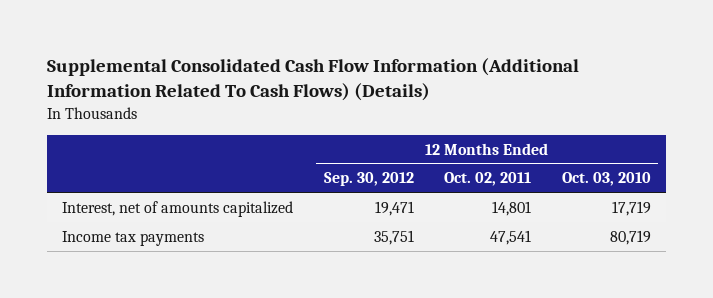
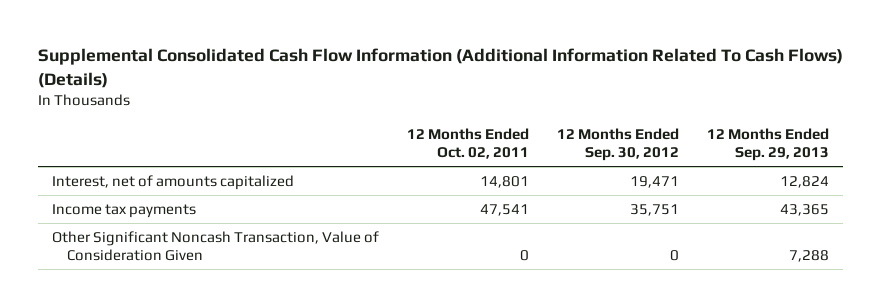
[561,172,651,187] Oct. 03, 2010 -> none
none -> [707,128,830,162] 12 Months Ended Sep. 29, 2013
none -> [51,231,379,261] Other Significant Noncash Transaction, Value of Consideration Given

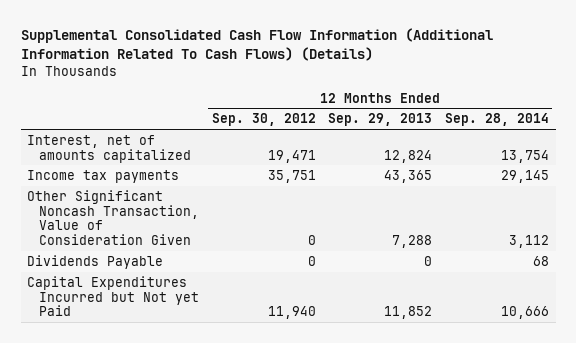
[406,128,529,160] 12 Months Ended Oct. 02, 2011 -> none
none -> [445,113,550,127] Sep. 28, 2014
none -> [26,254,163,269] Dividends Payable
none -> [26,275,199,317] Capital Expenditures Incurred but Not yet Paid

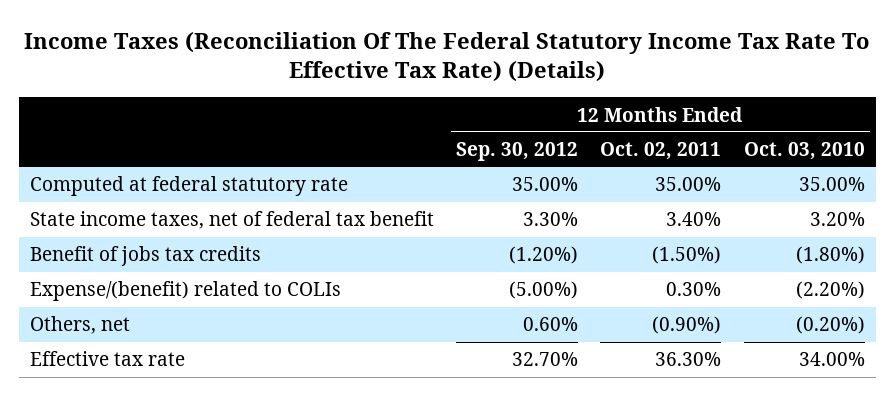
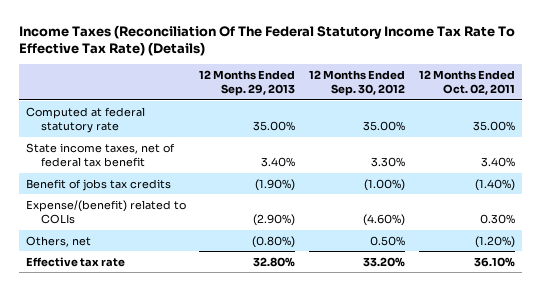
[743,142,865,161] Oct. 03, 2010 -> none
none -> [199,70,296,97] 12 Months Ended Sep. 29, 2013
[509,246,579,265] (1.20%) -> [364,178,406,191] (1.00%)
[652,246,722,265] (1.50%) -> [475,178,516,191] (1.40%)
[509,281,579,300] (5.00%) -> [363,214,406,227] (4.60%)
[523,317,579,332] 0.60% -> [370,235,406,246] 0.50%
[652,316,722,335] (0.90%) -> [475,235,516,248] (1.20%)
[512,352,579,367] 32.70% -> [363,256,406,267] 33.20%
[655,352,722,367] 36.30% -> [474,256,516,267] 36.10%

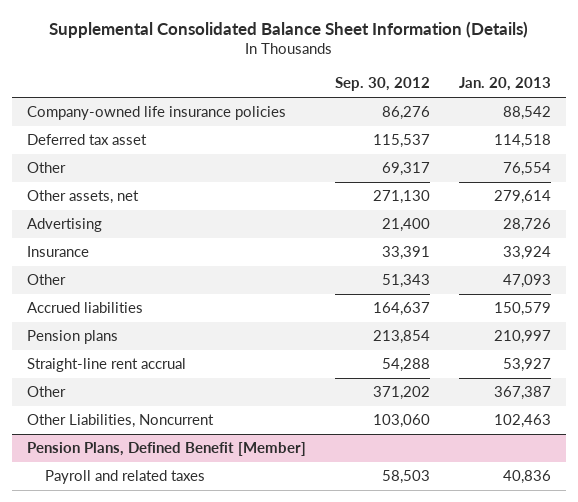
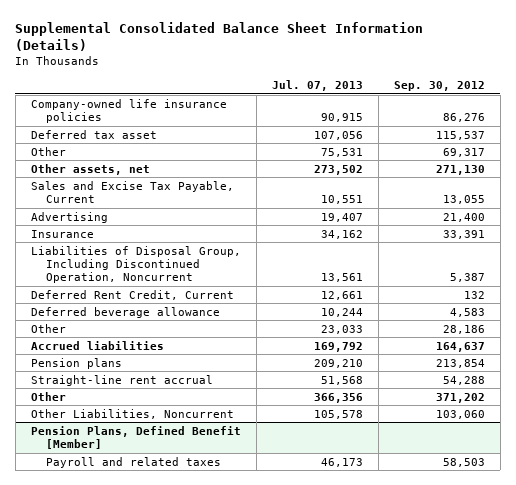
[459,77,552,92] Jan. 20, 2013 -> none
none -> [271,79,363,91] Jul. 07, 2013
none -> [30,180,234,204] Sales and Excise Tax Payable, Current
none -> [30,245,241,284] Liabilities of Disposal Group, Including Discontinued Operation, Noncurrent
none -> [30,289,234,300] Deferred Rent Credit, Current
none -> [30,306,220,318] Deferred beverage allowance
[382,274,431,289] 51,343 -> [442,324,485,334] 28,186

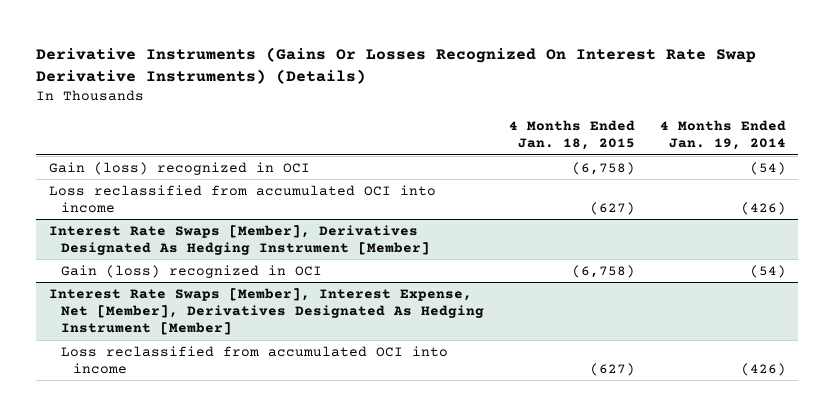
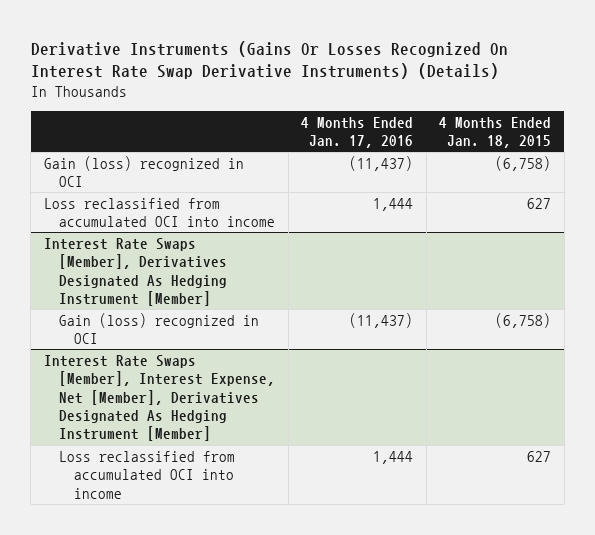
[659,119,786,151] 4 Months Ended Jan. 19, 2014 -> none
none -> [301,116,414,149] 4 Months Ended Jan. 17, 2016
[589,201,635,215] (627) -> [527,197,552,209] 627
[589,362,635,376] (627) -> [527,450,552,462] 627

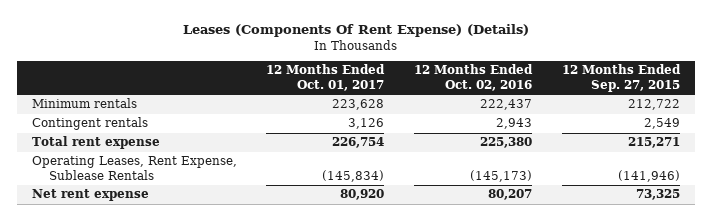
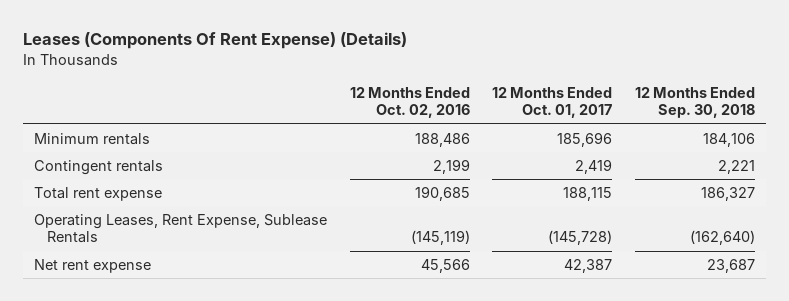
[562,64,682,93] 12 Months Ended Sep. 27, 2015 -> none
none -> [634,86,755,119] 12 Months Ended Sep. 30, 2018
[332,99,385,111] 223,628 -> [557,131,613,147] 185,696
[480,99,533,111] 222,437 -> [414,132,470,147] 188,486
[348,118,385,130] 3,126 -> [575,158,613,174] 2,419
[496,118,533,130] 2,943 -> [432,158,470,174] 2,199
[332,137,385,149] 226,754 -> [563,186,613,201] 188,115
[480,137,533,149] 225,380 -> [414,185,470,201] 190,685
[322,170,385,183] (145,834) -> [548,230,613,246] (145,728)
[470,170,533,183] (145,173) -> [410,230,470,246] (145,119)
[340,189,385,201] 80,920 -> [564,258,613,273] 42,387
[488,189,533,201] 80,207 -> [420,258,470,273] 45,566

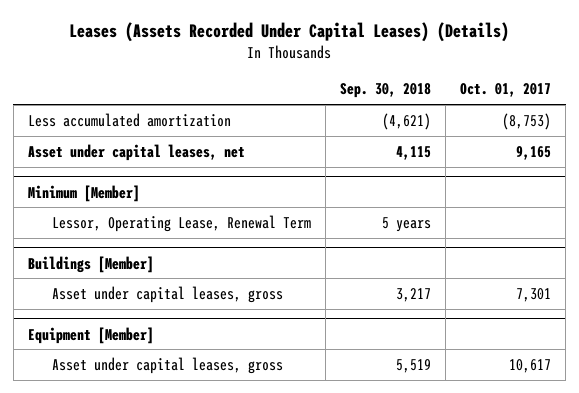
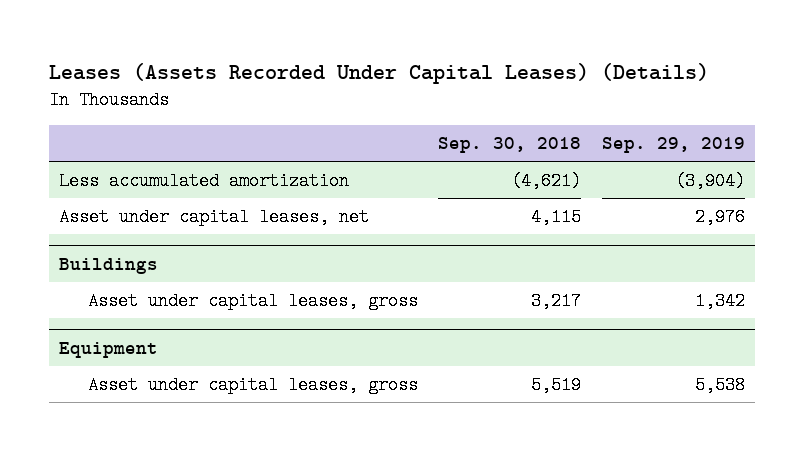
[460,83,552,98] Oct. 01, 2017 -> none
none -> [601,137,745,154] Sep. 29, 2019
[27,184,140,202] Minimum [Member] -> none
[52,214,312,232] Lessor, Operating Lease, Renewal Term -> none
[27,255,154,273] Buildings [Member] -> [59,257,159,274] Buildings
[27,326,154,344] Equipment [Member] -> [59,341,159,358] Equipment

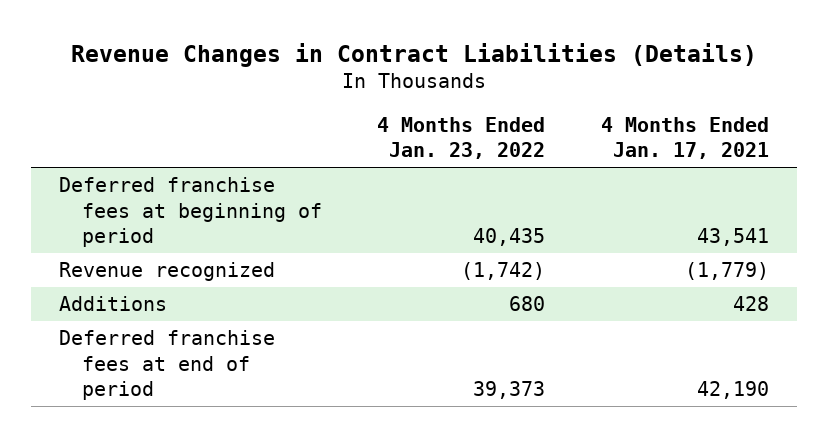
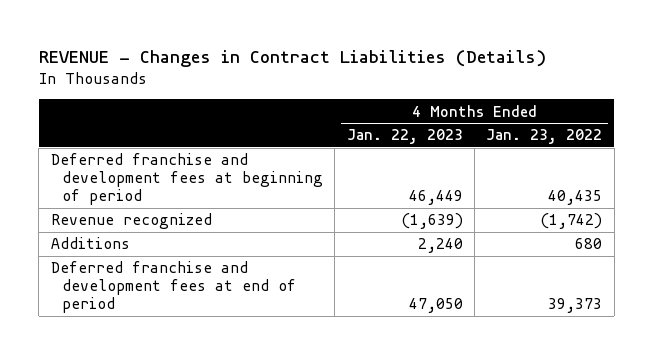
[71,42,758,67] Revenue Changes in Contract Liabilities (Details) -> [38,49,546,67] REVENUE - Changes in Contract Liabilities (Details)
[601,116,770,160] 4 Months Ended Jan. 17, 2021 -> none
none -> [346,129,463,145] Jan. 22, 2023
[58,177,322,248] Deferred franchise fees at beginning of period -> [50,153,324,206] Deferred franchise and development fees at beginning of period
[58,330,275,401] Deferred franchise fees at end of period -> [50,261,297,314] Deferred franchise and development fees at end of period

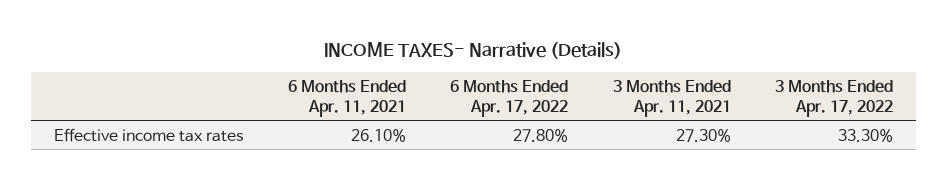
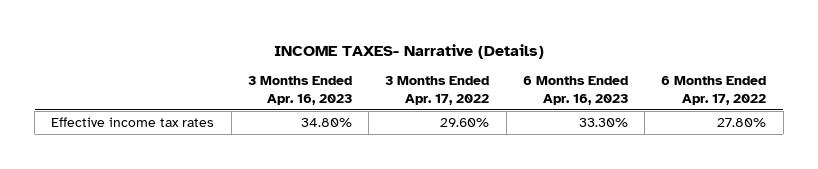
[288,79,407,117] 6 Months Ended Apr. 11, 2021 -> none
[612,79,731,117] 3 Months Ended Apr. 11, 2021 -> none
none -> [247,76,352,105] 3 Months Ended Apr. 16, 2023
none -> [522,76,628,105] 6 Months Ended Apr. 16, 2023
[838,128,894,142] 33.30% -> [440,117,490,127] 29.60%

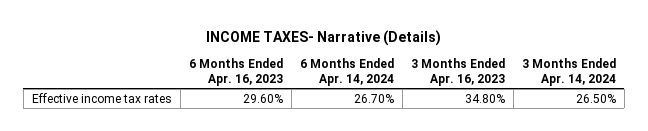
[385,76,490,105] 3 Months Ended Apr. 17, 2022 -> none
[661,76,767,105] 6 Months Ended Apr. 17, 2022 -> none
none -> [299,58,394,86] 6 Months Ended Apr. 14, 2024
none -> [521,58,616,86] 3 Months Ended Apr. 14, 2024
[578,117,628,127] 33.30% -> [242,93,283,103] 29.60%

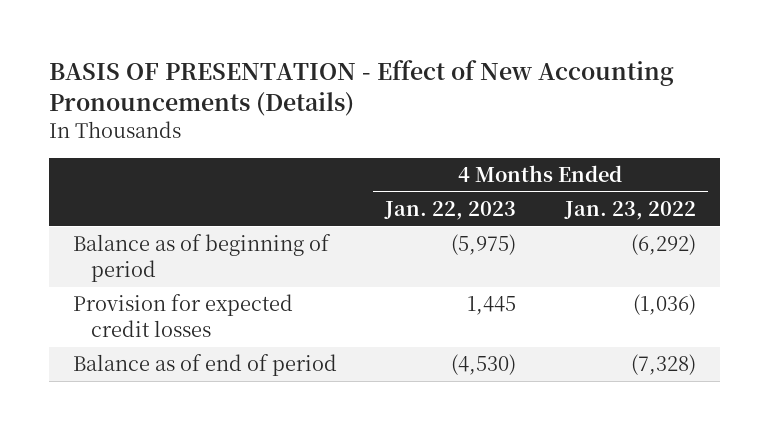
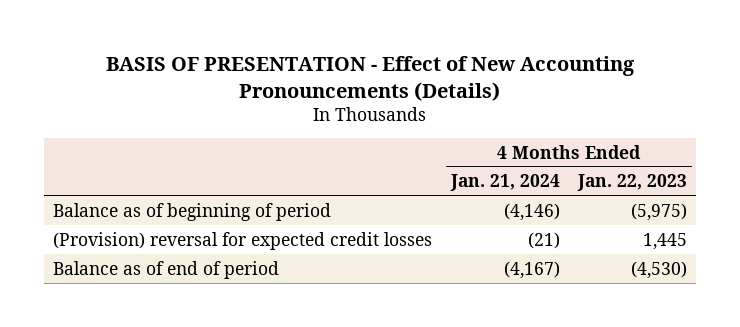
[563,200,696,220] Jan. 23, 2022 -> none
none -> [449,174,560,192] Jan. 21, 2024
[72,294,293,338] Provision for expected credit losses -> [53,231,433,250] (Provision) reversal for expected credit losses

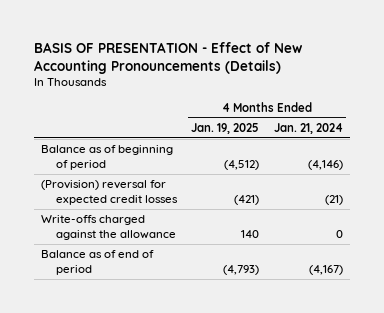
[577,174,688,192] Jan. 22, 2023 -> none
none -> [191,122,260,134] Jan. 19, 2025
none -> [41,214,177,241] Write-offs charged against the allowance

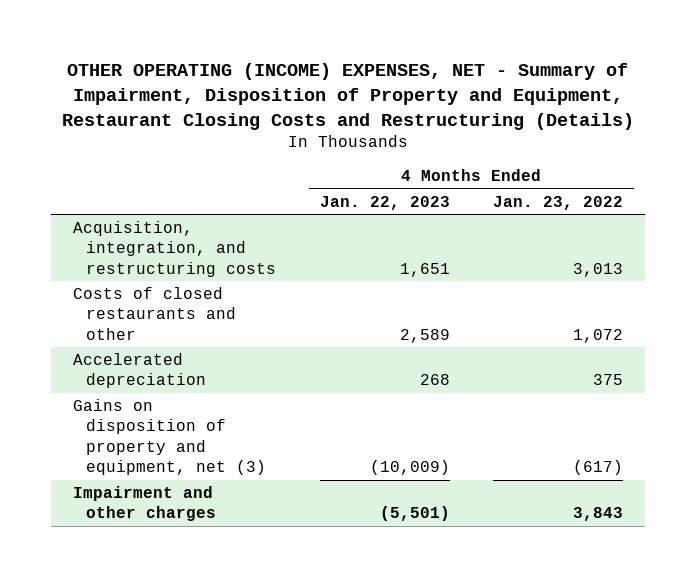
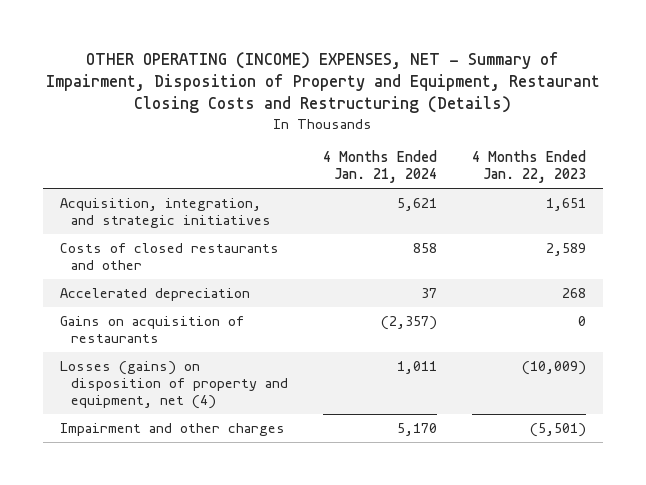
[493,195,624,210] Jan. 23, 2022 -> none
none -> [322,149,437,184] 4 Months Ended Jan. 21, 2024
[73,221,277,277] Acquisition, integration, and restructuring costs -> [59,197,272,229] Acquisition, integration, and strategic initiatives
none -> [59,315,244,344] Gains on acquisition of restaurants
[73,399,267,476] Gains on disposition of property and equipment, net (3) -> [59,360,289,410] Losses (gains) on disposition of property and equipment, net (4)

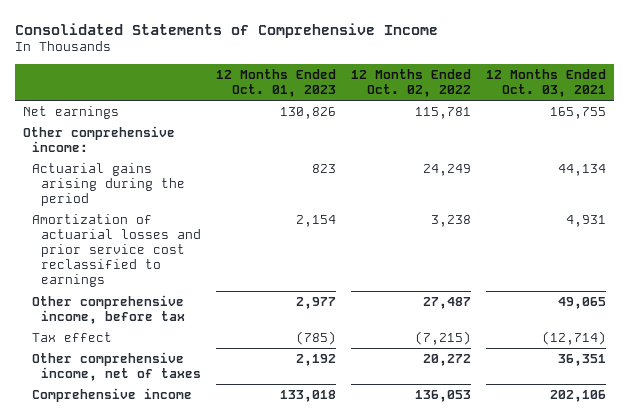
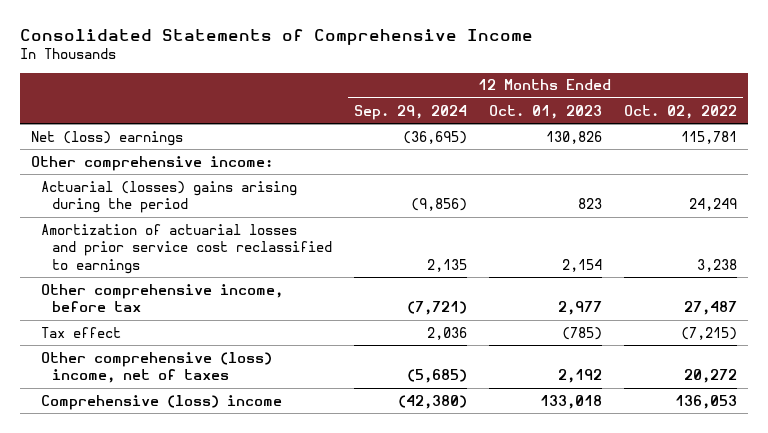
[486,68,607,98] 12 Months Ended Oct. 03, 2021 -> none
none -> [353,104,467,120] Sep. 29, 2024
[22,105,119,119] Net earnings -> [30,130,183,146] Net (loss) earnings
[31,162,185,207] Actuarial gains arising during the period -> [41,180,298,214] Actuarial (losses) gains arising during the period
[31,351,201,382] Other comprehensive income, net of taxes -> [41,351,273,384] Other comprehensive (loss) income, net of taxes
[31,387,192,402] Comprehensive income -> [41,394,283,410] Comprehensive (loss) income

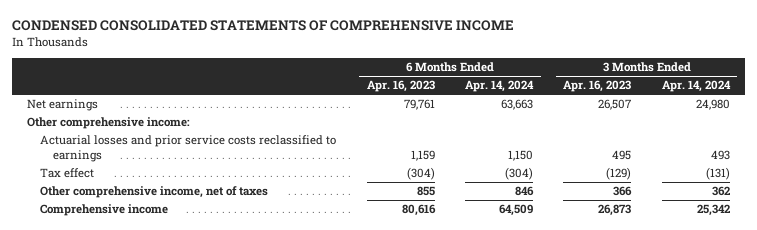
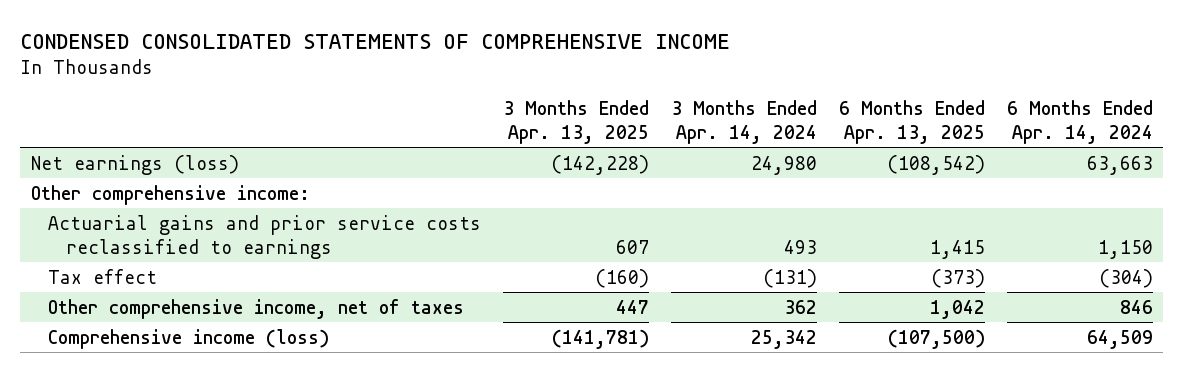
[366,80,435,93] Apr. 16, 2023 -> none
[563,80,632,93] Apr. 16, 2023 -> none
none -> [503,99,650,144] 3 Months Ended Apr. 13, 2025
none -> [838,99,985,144] 6 Months Ended Apr. 13, 2025
[27,99,99,112] Net earnings -> [30,154,239,175] Net earnings (loss)
[40,135,337,163] Actuarial losses and prior service costs reclassified to earnings -> [48,214,482,259] Actuarial gains and prior service costs reclassified to earnings
[40,204,169,217] Comprehensive income -> [48,328,330,349] Comprehensive income (loss)

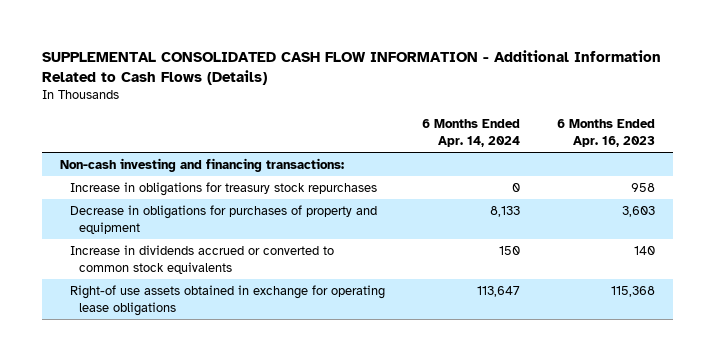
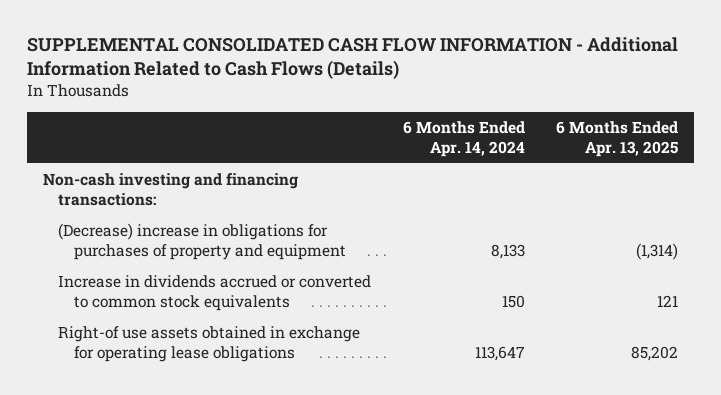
[556,119,655,147] 6 Months Ended Apr. 16, 2023 -> none
none -> [556,120,679,157] 6 Months Ended Apr. 13, 2025
[69,181,377,196] Increase in obligations for treasury stock repurchases -> none
[69,204,377,234] Decrease in obligations for purchases of property and equipment -> [58,223,347,260] (Decrease) increase in obligations for purchases of property and equipment

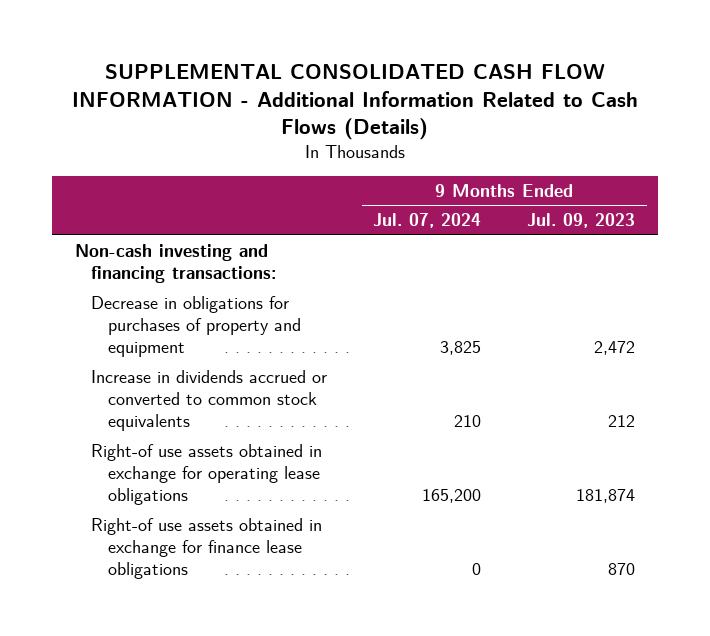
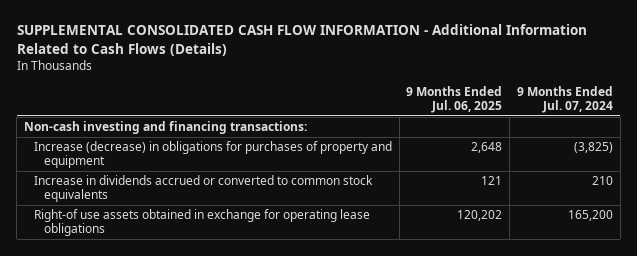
[527,213,636,229] Jul. 09, 2023 -> none
none -> [406,85,503,114] 9 Months Ended Jul. 06, 2025
[91,295,301,357] Decrease in obligations for purchases of property and equipment -> [33,141,392,169] Increase (decrease) in obligations for purchases of property and equipment
[440,340,482,355] 3,825 -> [574,142,614,154] (3,825)
[91,517,323,579] Right-of use assets obtained in exchange for finance lease obligations -> none

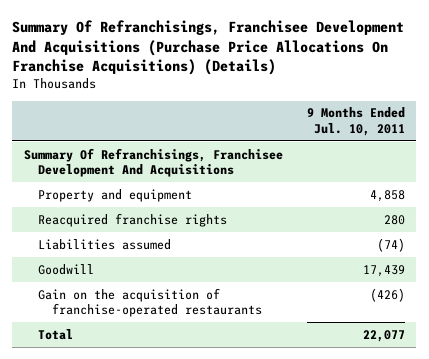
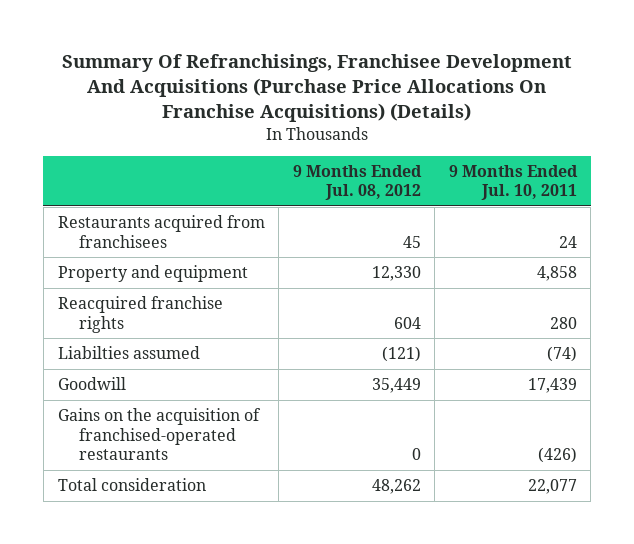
none -> [292,164,422,201] 9 Months Ended Jul. 08, 2012
[24,147,284,177] Summary Of Refranchisings, Franchisee Development And Acquisitions -> none
none -> [57,215,265,248] Restaurants acquired from franchisees
[37,238,171,250] Liabilities assumed -> [57,346,200,360] Liabilties assumed
[37,287,262,317] Gain on the acquisition of franchise-operated restaurants -> [57,408,261,461] Gains on the acquisition of franchised-operated restaurants
[37,328,73,340] Total -> [57,478,206,492] Total consideration

